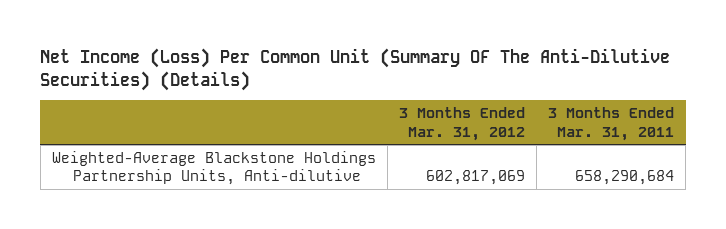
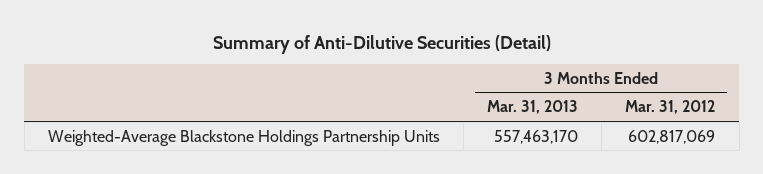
[40,48,671,91] Net Income (Loss) Per Common Unit (Summary OF The Anti-Dilutive Securities) (Details) -> [212,34,551,54] Summary of Anti-Dilutive Securities (Detail)
[548,106,675,141] 3 Months Ended Mar. 31, 2011 -> none
none -> [487,100,579,115] Mar. 31, 2013
[52,150,377,186] Weighted-Average Blackstone Holdings Partnership Units, Anti-dilutive -> [47,129,440,146] Weighted-Average Blackstone Holdings Partnership Units

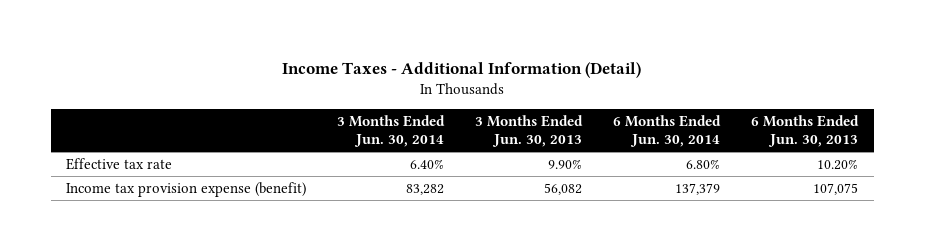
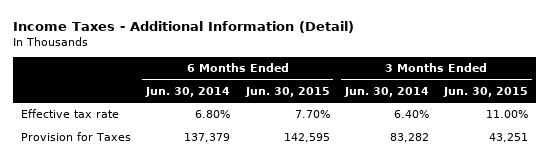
[475,114,584,148] 3 Months Ended Jun. 30, 2013 -> none
[751,114,860,148] 6 Months Ended Jun. 30, 2013 -> none
none -> [244,86,330,97] Jun. 30, 2015
none -> [443,86,529,97] Jun. 30, 2015
[66,181,307,197] Income tax provision expense (benefit) -> [20,132,131,142] Provision for Taxes

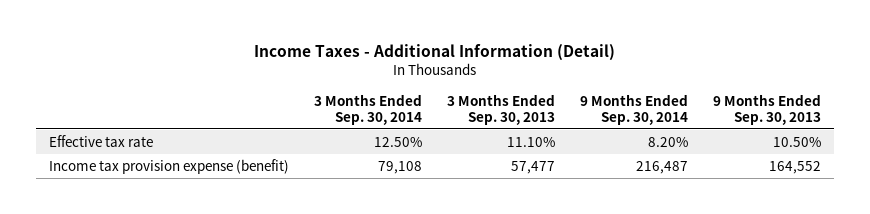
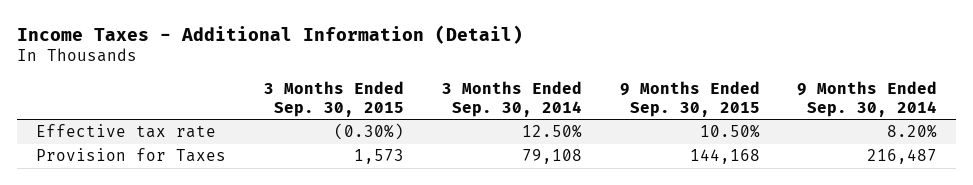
[446,93,555,125] 3 Months Ended Sep. 30, 2013 -> none
[713,93,822,125] 9 Months Ended Sep. 30, 2013 -> none
none -> [263,81,404,117] 3 Months Ended Sep. 30, 2015
none -> [619,81,760,117] 9 Months Ended Sep. 30, 2015
[48,158,289,174] Income tax provision expense (benefit) -> [35,148,226,163] Provision for Taxes

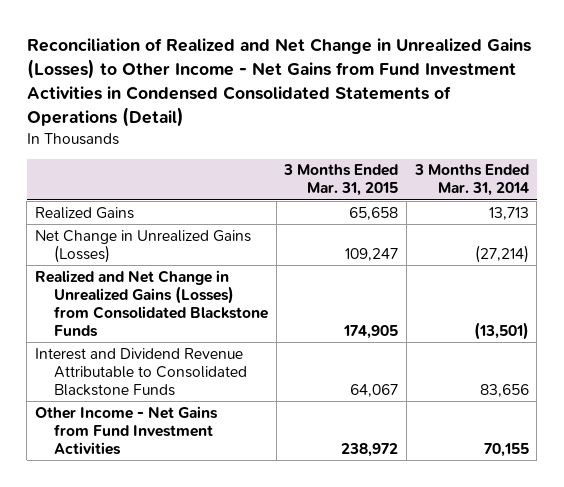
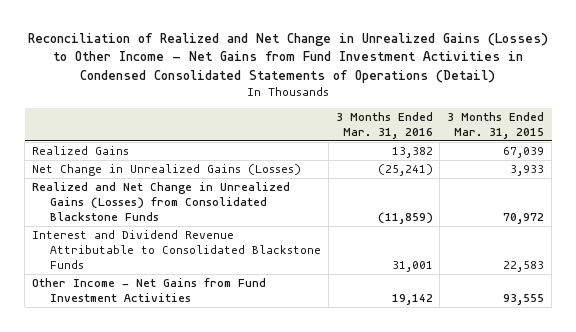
[413,164,529,197] 3 Months Ended Mar. 31, 2014 -> none
none -> [335,111,433,139] 3 Months Ended Mar. 31, 2016
[349,206,399,220] 65,658 -> [503,147,545,159] 67,039
[345,247,399,261] 109,247 -> [510,165,545,177] 3,933
[343,324,399,339] 174,905 -> [503,212,545,224] 70,972
[350,383,399,397] 64,067 -> [503,260,545,272] 22,583
[341,442,399,457] 238,972 -> [503,293,545,305] 93,555

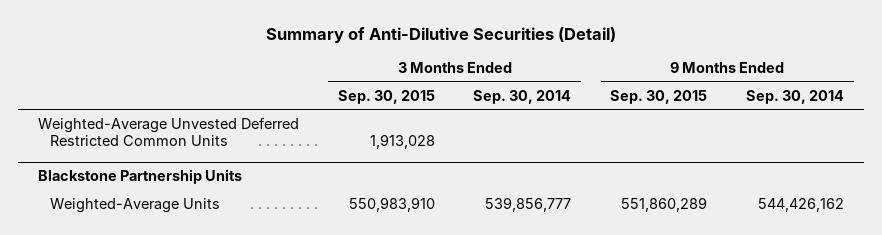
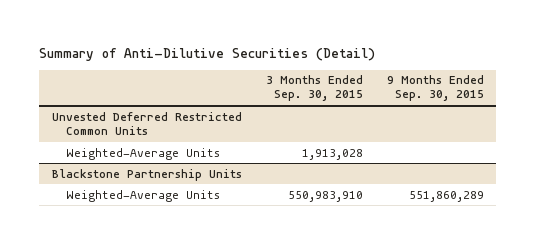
[473,89,572,104] Sep. 30, 2014 -> none
[746,89,845,104] Sep. 30, 2014 -> none
none -> [51,111,242,135] Unvested Deferred Restricted Common Units
[37,116,299,146] Weighted-Average Unvested Deferred Restricted Common Units -> [65,147,220,160] Weighted-Average Units

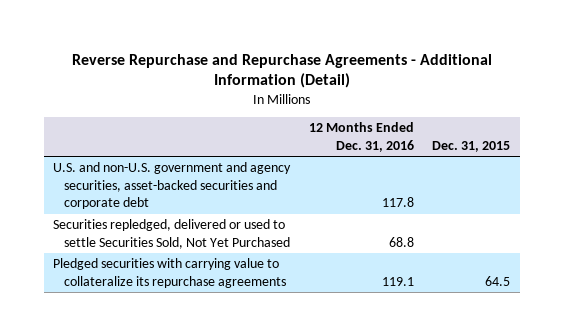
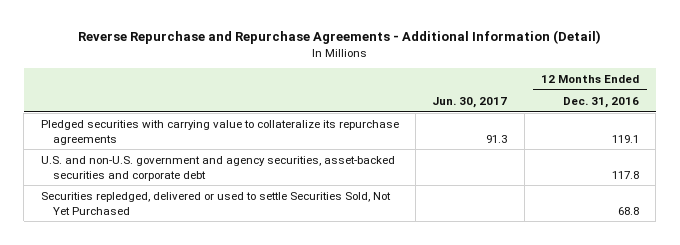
[432,140,511,152] Dec. 31, 2015 -> none
none -> [432,96,508,108] Jun. 30, 2017
[53,258,286,288] Pledged securities with carrying value to collateralize its repurchase agreements -> [40,119,399,145] Pledged securities with carrying value to collateralize its repurchase agreements

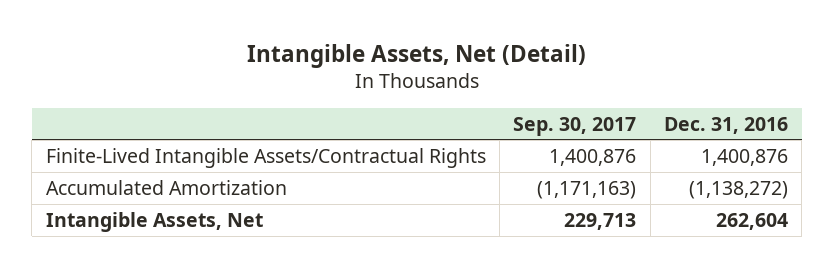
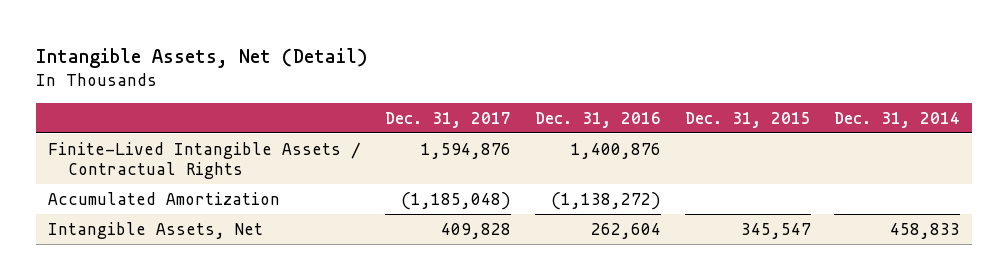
[513,116,637,136] Sep. 30, 2017 -> none
none -> [384,111,511,128] Dec. 31, 2017
none -> [684,111,811,128] Dec. 31, 2015
none -> [834,111,961,128] Dec. 31, 2014
[45,147,486,168] Finite-Lived Intangible Assets/Contractual Rights -> [48,141,362,180] Finite-Lived Intangible Assets / Contractual Rights

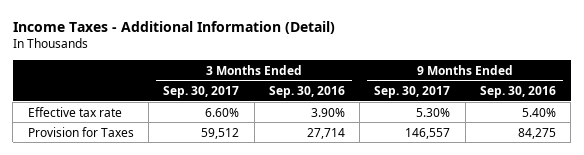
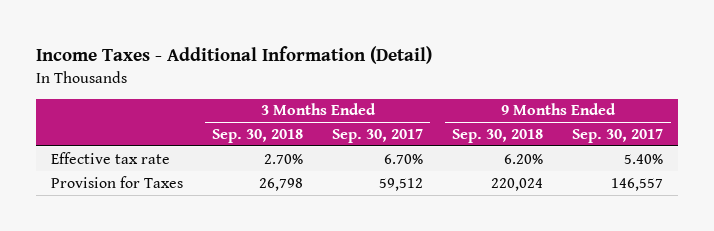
[268,85,345,98] Sep. 30, 2016 -> none
[480,85,557,98] Sep. 30, 2016 -> none
none -> [211,129,303,144] Sep. 30, 2018
none -> [452,129,544,144] Sep. 30, 2018
[205,107,240,117] 6.60% -> [384,153,424,164] 6.70%
[416,107,451,117] 5.30% -> [624,153,664,164] 5.40%

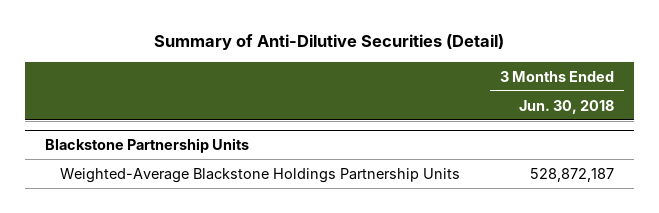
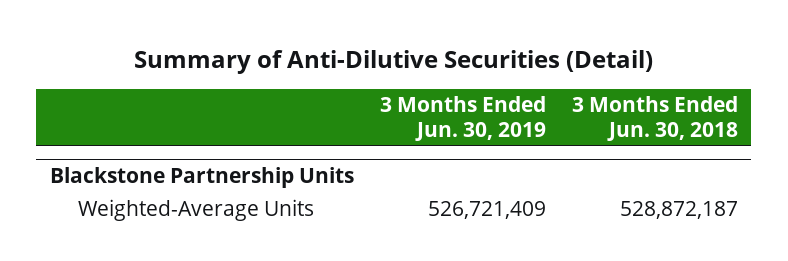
none -> [379,96,546,141] 3 Months Ended Jun. 30, 2019
[59,167,460,183] Weighted-Average Blackstone Holdings Partnership Units -> [77,198,314,221] Weighted-Average Units

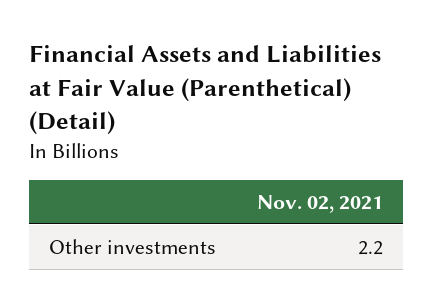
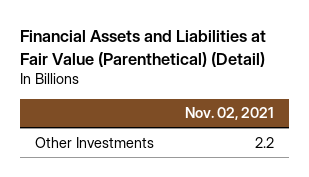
[49,238,217,254] Other investments -> [35,136,155,148] Other Investments

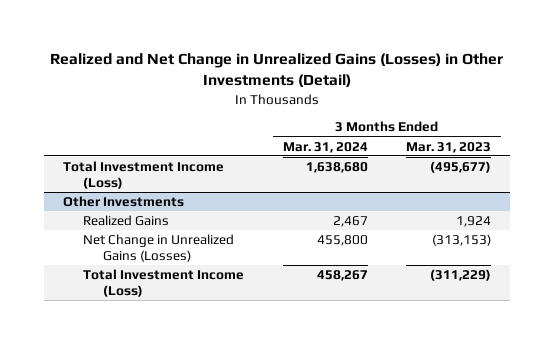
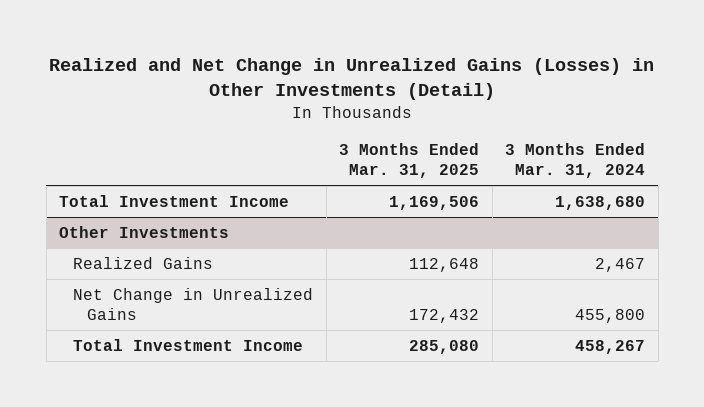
[406,141,492,153] Mar. 31, 2023 -> none
none -> [339,142,480,178] 3 Months Ended Mar. 31, 2025
[62,161,224,190] Total Investment Income (Loss) -> [59,194,290,207] Total Investment Income
[83,234,235,263] Net Change in Unrealized Gains (Losses) -> [73,287,314,320] Net Change in Unrealized Gains
[83,269,245,298] Total Investment Income (Loss) -> [73,338,304,351] Total Investment Income

